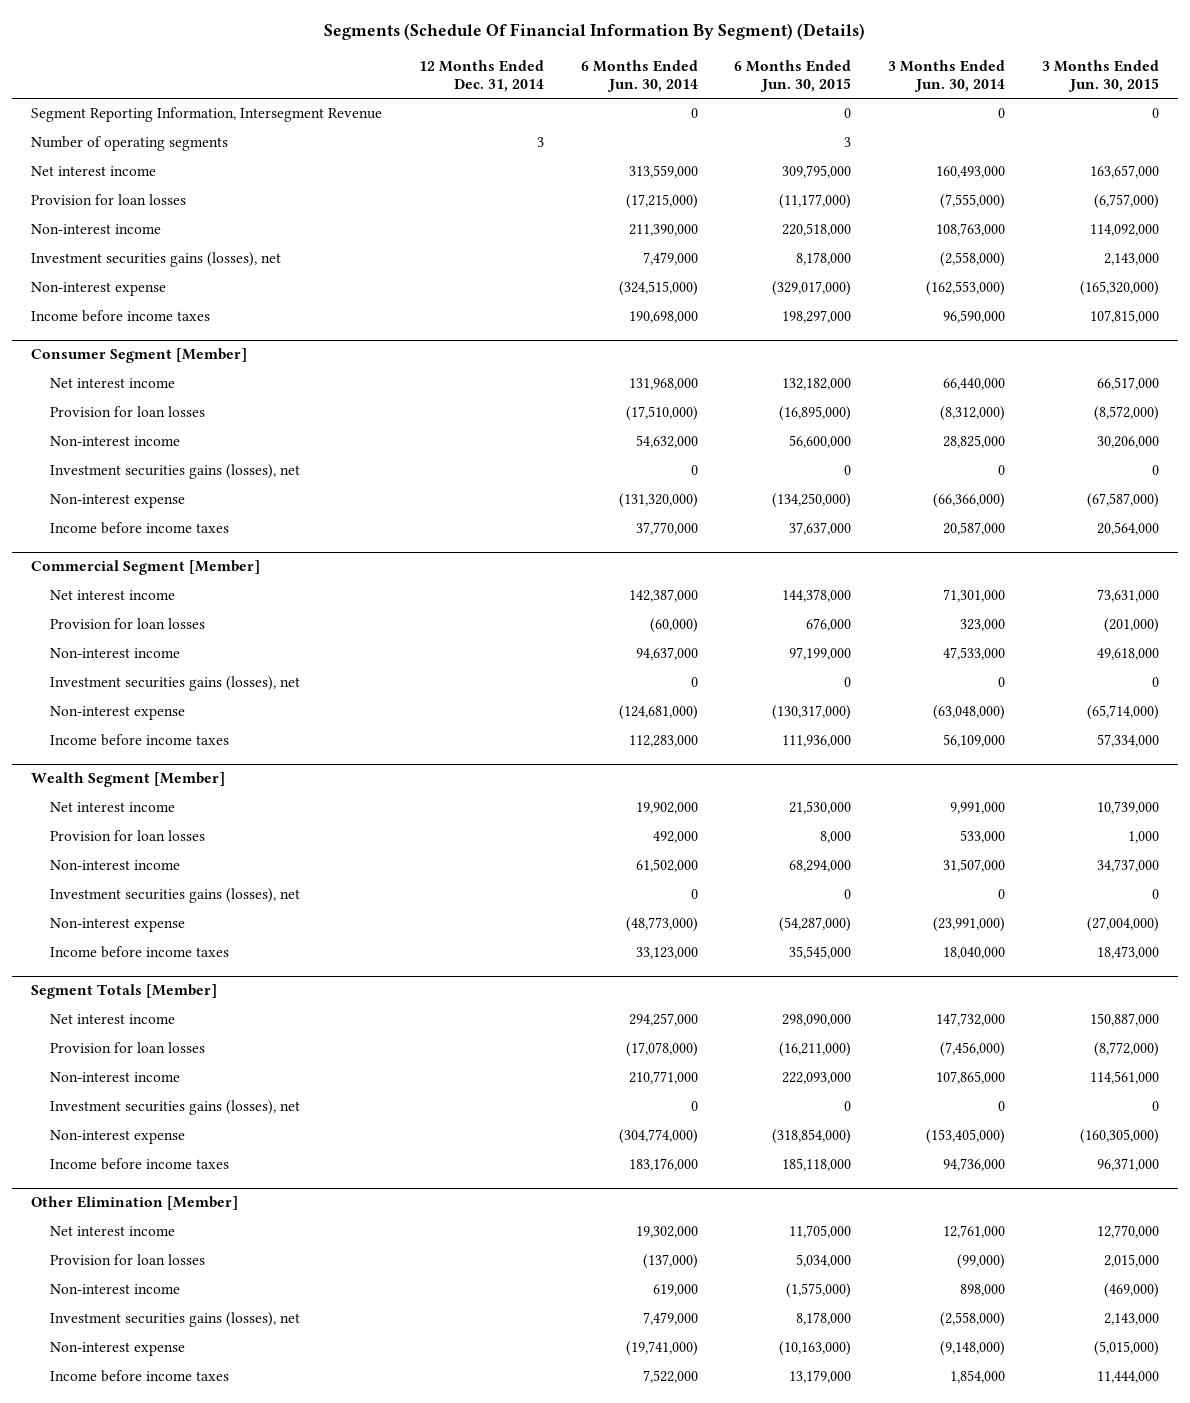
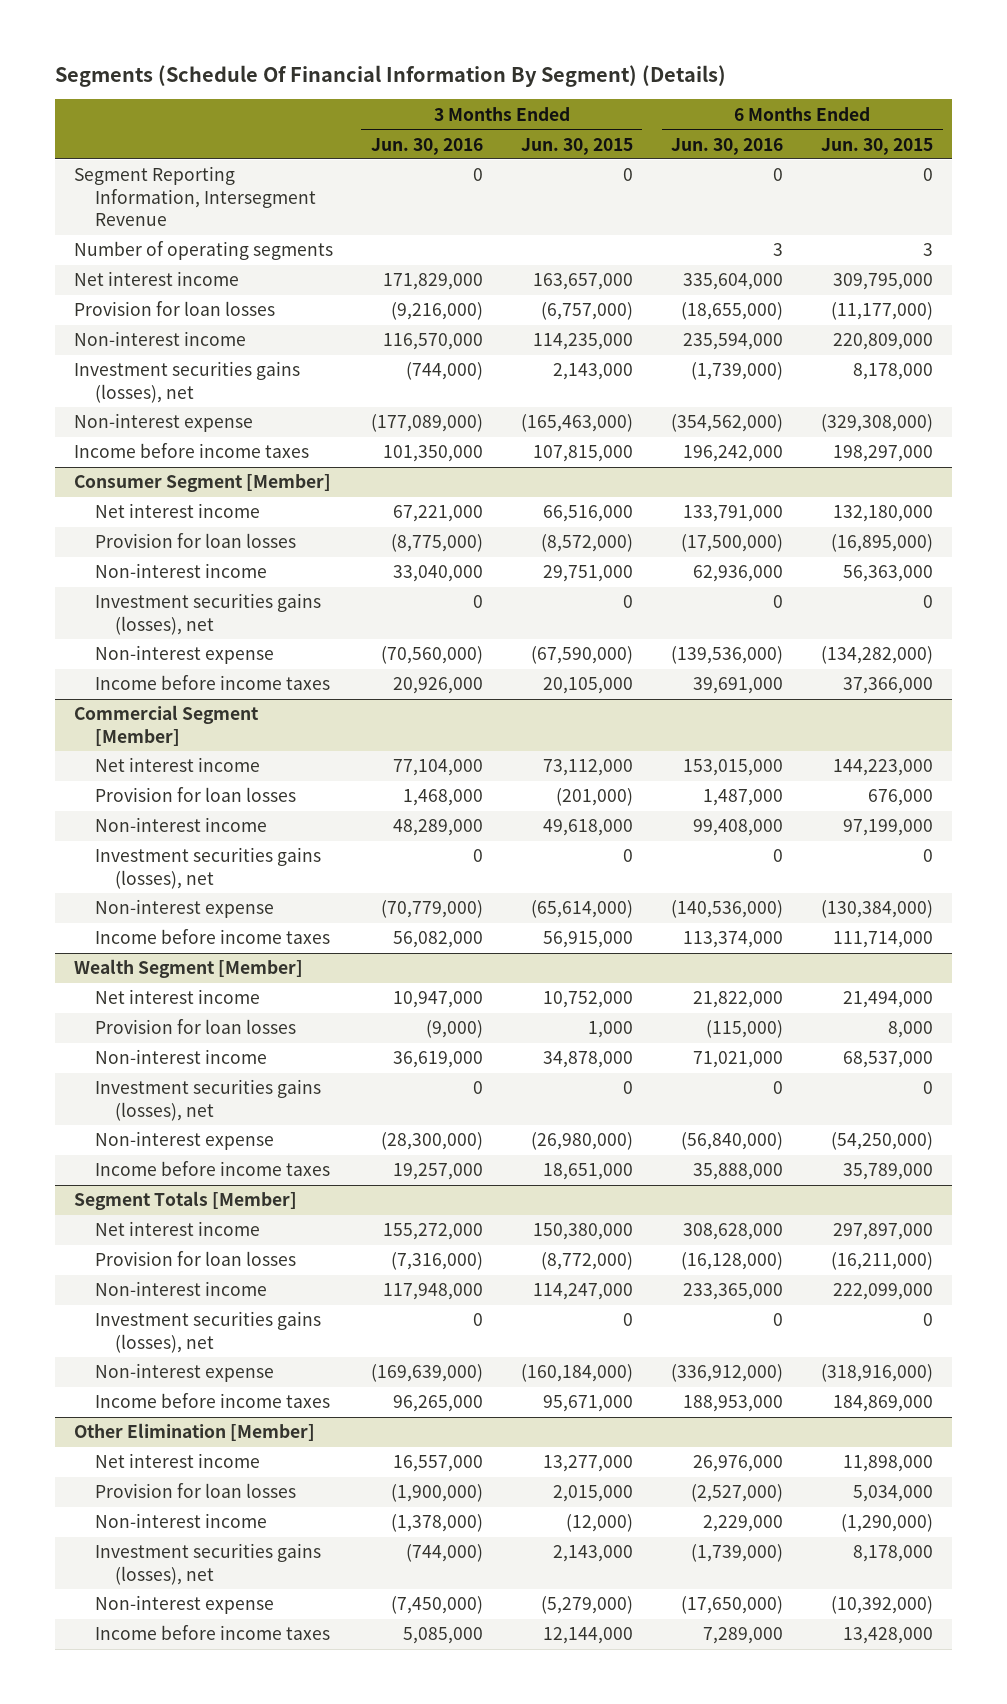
[418,59,544,92] 12 Months Ended Dec. 31, 2014 -> none
[580,59,698,92] 6 Months Ended Jun. 30, 2014 -> none
[888,59,1006,92] 3 Months Ended Jun. 30, 2014 -> none
none -> [370,137,483,155] Jun. 30, 2016
none -> [671,137,784,155] Jun. 30, 2016
[782,223,852,237] 220,518,000 -> [833,333,934,351] 220,809,000
[1090,224,1160,237] 114,092,000 -> [532,333,633,351] 114,235,000
[772,281,852,297] (329,017,000) -> [821,414,934,433] (329,308,000)
[1080,281,1160,297] (165,320,000) -> [520,414,633,433] (165,463,000)
[782,378,852,391] 132,182,000 -> [833,505,934,523] 132,180,000
[1097,377,1160,391] 66,517,000 -> [542,505,633,523] 66,516,000
[789,435,852,449] 56,600,000 -> [843,565,934,583] 56,363,000
[1097,436,1160,449] 30,206,000 -> [542,565,633,583] 29,751,000
[772,493,852,509] (134,250,000) -> [821,646,934,665] (134,282,000)
[1087,493,1160,509] (67,587,000) -> [530,646,633,665] (67,590,000)
[789,522,852,536] 37,637,000 -> [843,677,934,695] 37,366,000
[1097,522,1160,536] 20,564,000 -> [542,677,633,695] 20,105,000
[782,589,852,603] 144,378,000 -> [833,759,934,777] 144,223,000
[1097,589,1160,603] 73,631,000 -> [542,759,633,777] 73,112,000
[772,705,852,721] (130,317,000) -> [821,900,934,919] (130,384,000)
[1087,705,1160,721] (65,714,000) -> [530,900,633,919] (65,614,000)
[782,735,852,748] 111,936,000 -> [833,931,934,949] 111,714,000
[1097,734,1160,748] 57,334,000 -> [542,931,633,949] 56,915,000
[789,801,852,815] 21,530,000 -> [843,991,934,1009] 21,494,000
[1097,801,1160,815] 10,739,000 -> [542,991,633,1009] 10,752,000
[789,860,852,873] 68,294,000 -> [843,1051,934,1069] 68,537,000
[1097,859,1160,873] 34,737,000 -> [542,1051,633,1069] 34,878,000
[779,917,852,933] (54,287,000) -> [831,1132,934,1151] (54,250,000)
[1087,917,1160,933] (27,004,000) -> [530,1132,633,1151] (26,980,000)
[789,946,852,960] 35,545,000 -> [843,1163,934,1181] 35,789,000
[1097,946,1160,960] 18,473,000 -> [542,1163,633,1181] 18,651,000
[782,1014,852,1027] 298,090,000 -> [833,1223,934,1241] 297,897,000
[1090,1013,1160,1027] 150,887,000 -> [532,1223,633,1241] 150,380,000
[782,1072,852,1085] 222,093,000 -> [833,1283,934,1301] 222,099,000
[1090,1071,1160,1085] 114,561,000 -> [532,1283,633,1301] 114,247,000
[772,1129,852,1145] (318,854,000) -> [821,1364,934,1383] (318,916,000)
[1080,1129,1160,1145] (160,305,000) -> [520,1364,633,1383] (160,184,000)
[782,1158,852,1172] 185,118,000 -> [833,1395,934,1413] 184,869,000
[1097,1158,1160,1172] 96,371,000 -> [542,1395,633,1413] 95,671,000
[789,1225,852,1239] 11,705,000 -> [843,1455,934,1473] 11,898,000
[1097,1225,1160,1239] 12,770,000 -> [542,1455,633,1473] 13,277,000
[786,1283,852,1299] (1,575,000) -> [841,1514,934,1533] (1,290,000)
[1104,1283,1160,1299] (469,000) -> [565,1514,633,1533] (12,000)
[779,1341,852,1357] (10,163,000) -> [831,1596,934,1615] (10,392,000)
[1094,1341,1160,1357] (5,015,000) -> [540,1596,633,1615] (5,279,000)
[789,1370,852,1384] 13,179,000 -> [843,1627,934,1645] 13,428,000
[1097,1371,1160,1384] 11,444,000 -> [542,1627,633,1645] 12,144,000

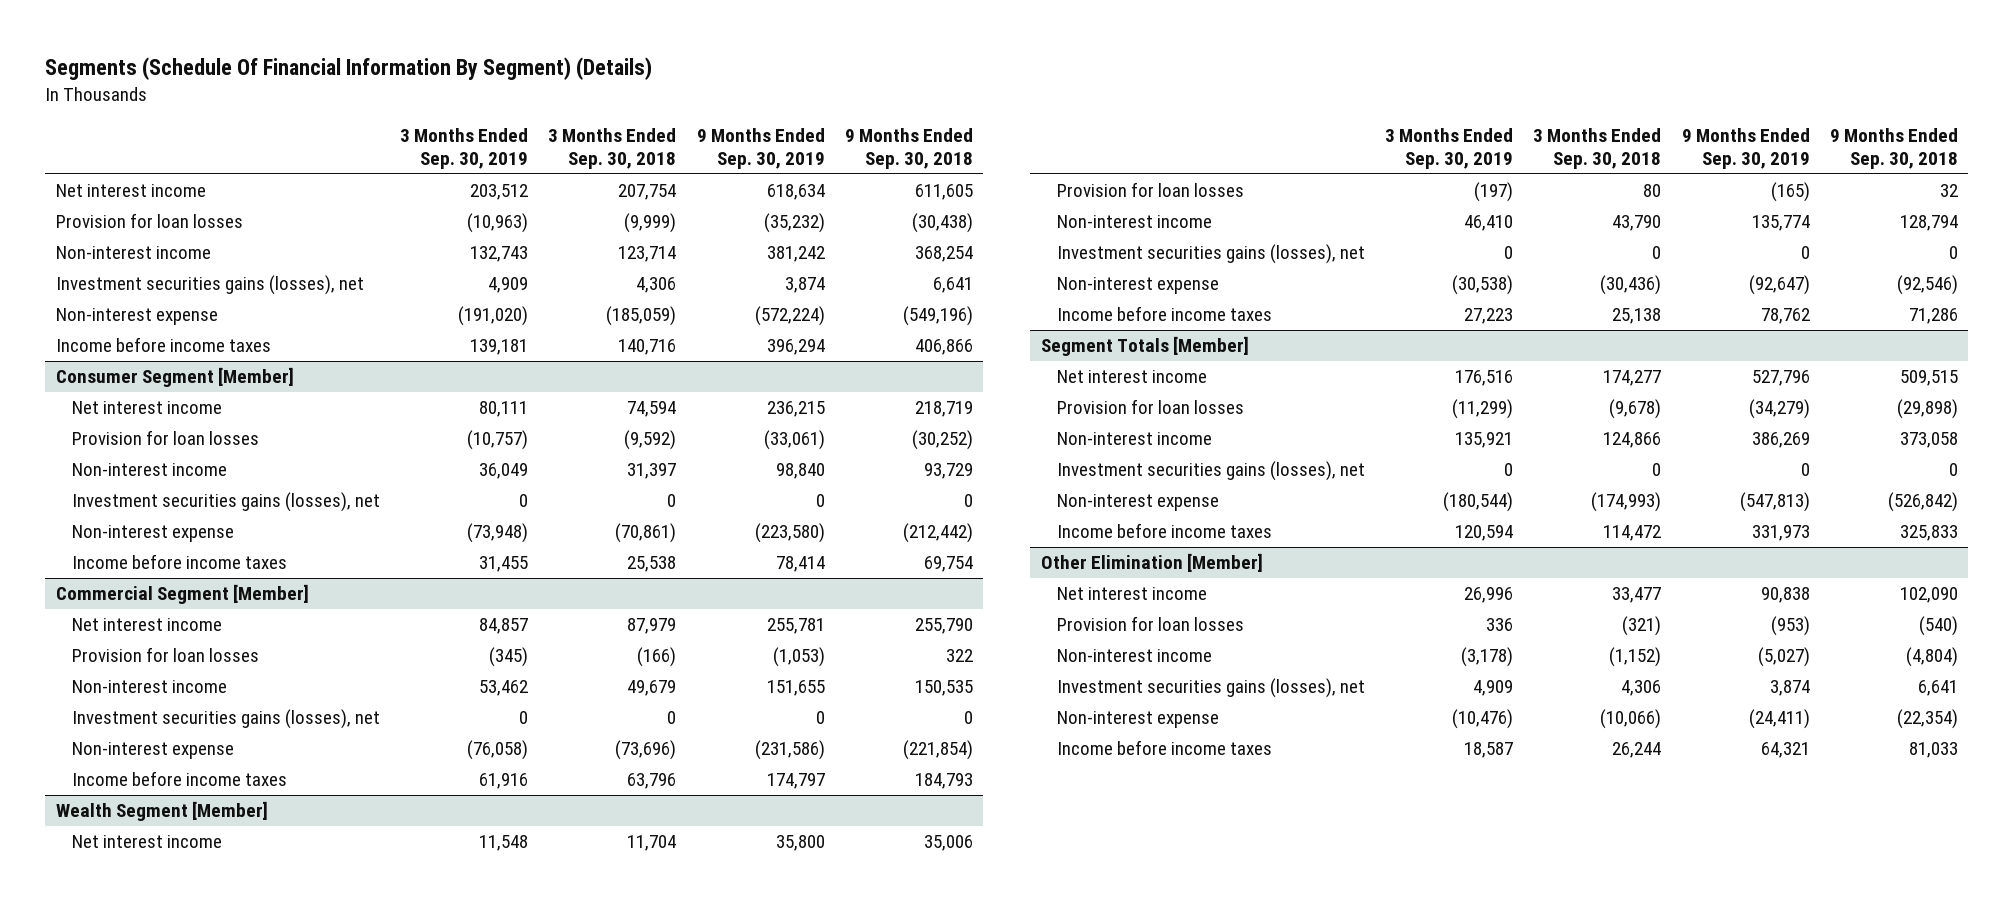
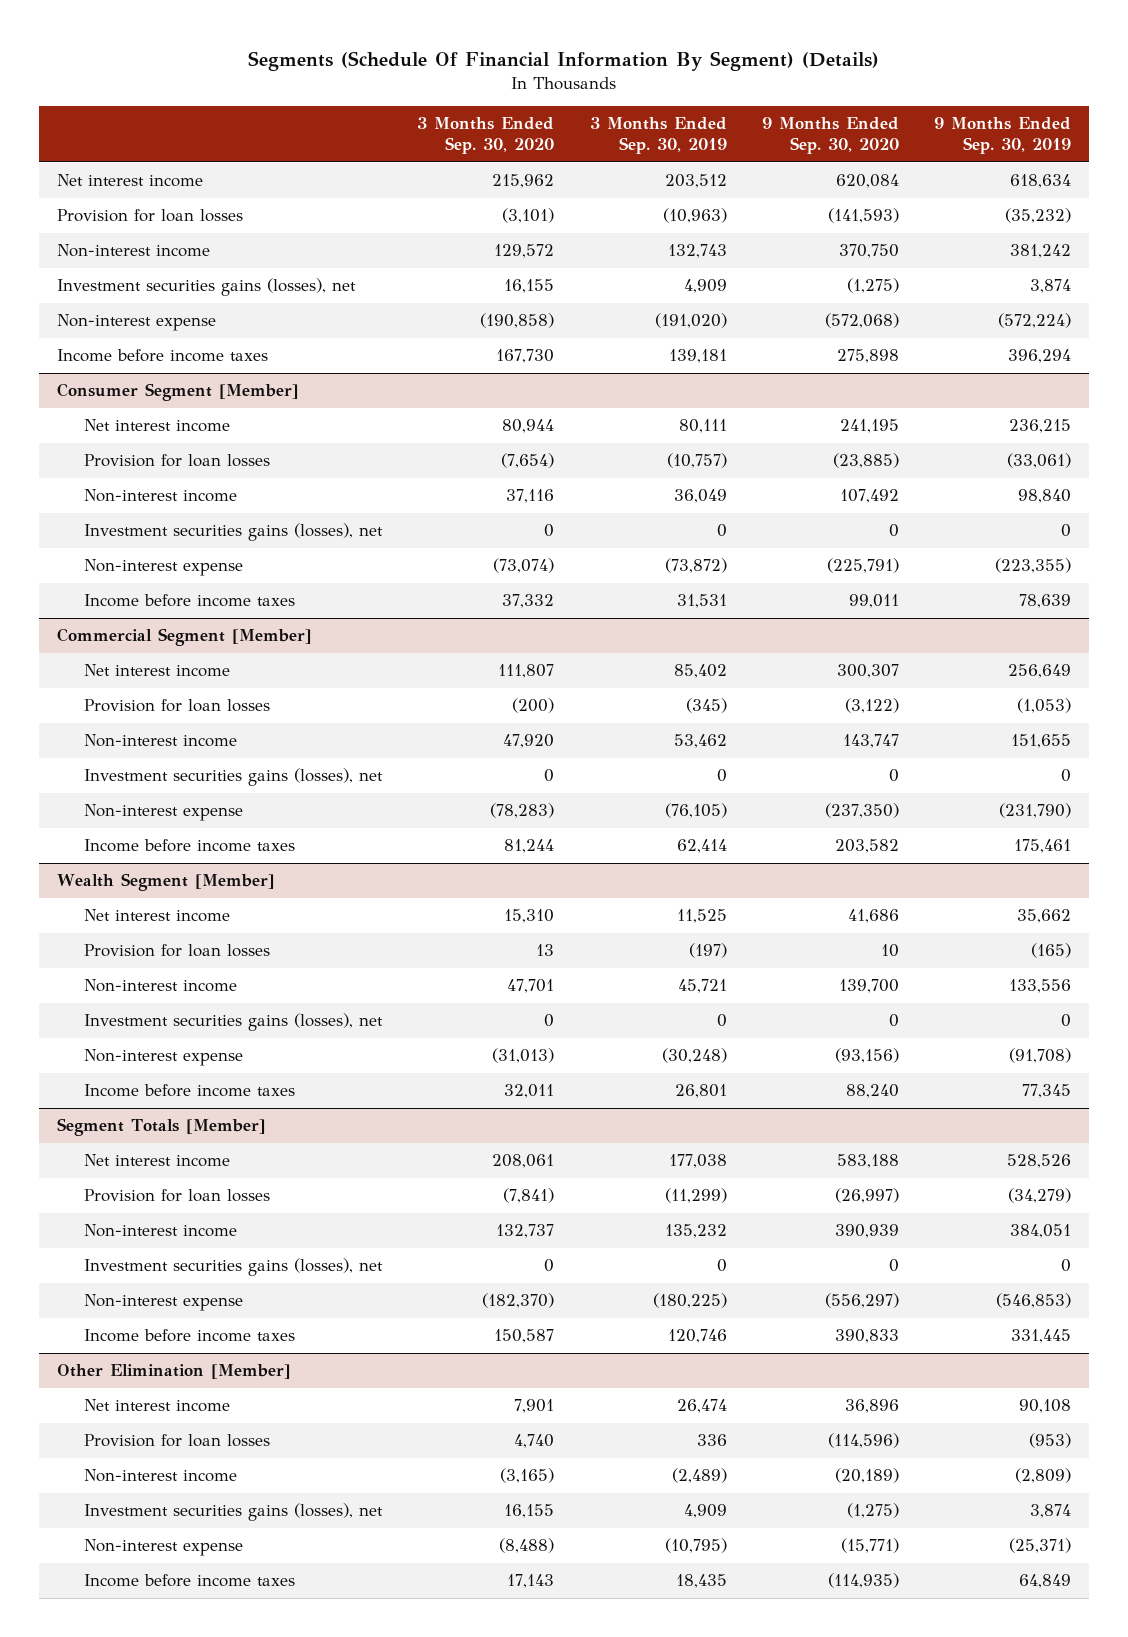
[548,127,677,169] 3 Months Ended Sep. 30, 2018 -> none
[844,127,973,169] 9 Months Ended Sep. 30, 2018 -> none
none -> [417,117,555,155] 3 Months Ended Sep. 30, 2020
none -> [762,117,900,155] 9 Months Ended Sep. 30, 2020
[466,523,528,544] (73,948) -> [664,558,727,574] (73,872)
[754,523,825,544] (223,580) -> [995,558,1072,574] (223,355)
[478,556,528,573] 31,455 -> [676,594,727,609] 31,531
[775,556,825,573] 78,414 -> [1019,594,1072,609] 78,639
[478,618,528,635] 84,857 -> [673,664,727,679] 85,402
[766,618,825,635] 255,781 -> [1008,664,1072,679] 256,649
[466,740,528,761] (76,058) -> [664,803,727,819] (76,105)
[754,740,825,761] (231,586) -> [999,803,1072,819] (231,790)
[478,773,528,790] 61,916 -> [676,839,727,854] 62,414
[766,773,825,790] 174,797 -> [1014,839,1072,854] 175,461
[478,835,528,852] 11,548 -> [676,909,727,924] 11,525
[775,835,825,852] 35,800 -> [1017,909,1072,924] 35,662
[1463,215,1513,232] 46,410 -> [677,979,727,994] 45,721
[1751,215,1810,232] 135,774 -> [1009,979,1072,994] 133,556
[1451,275,1513,296] (30,538) -> [661,1048,727,1064] (30,248)
[1748,275,1810,296] (92,647) -> [1009,1048,1072,1064] (91,708)
[1463,308,1513,325] 27,223 -> [674,1084,727,1099] 26,801
[1760,308,1810,325] 78,762 -> [1022,1084,1072,1099] 77,345
[1454,370,1513,387] 176,516 -> [668,1154,727,1169] 177,038
[1751,370,1810,387] 527,796 -> [1007,1154,1072,1169] 528,526
[1454,432,1513,449] 135,921 -> [664,1224,727,1239] 135,232
[1751,432,1810,449] 386,269 -> [1010,1224,1072,1239] 384,051
[1442,492,1513,513] (180,544) -> [652,1293,727,1309] (180,225)
[1739,492,1810,513] (547,813) -> [996,1293,1072,1309] (546,853)
[1454,525,1513,542] 120,594 -> [667,1329,727,1344] 120,746
[1751,525,1810,542] 331,973 -> [1011,1329,1072,1344] 331,445
[1463,587,1513,604] 26,996 -> [676,1399,727,1414] 26,474
[1760,587,1810,604] 90,838 -> [1019,1399,1072,1414] 90,108
[1460,647,1513,668] (3,178) -> [671,1468,727,1484] (2,489)
[1757,647,1810,668] (5,027) -> [1015,1468,1072,1484] (2,809)
[1451,709,1513,730] (10,476) -> [664,1538,727,1554] (10,795)
[1748,709,1810,730] (24,411) -> [1009,1538,1072,1554] (25,371)
[1463,742,1513,759] 18,587 -> [675,1574,727,1589] 18,435
[1760,742,1810,759] 64,321 -> [1019,1574,1072,1589] 64,849

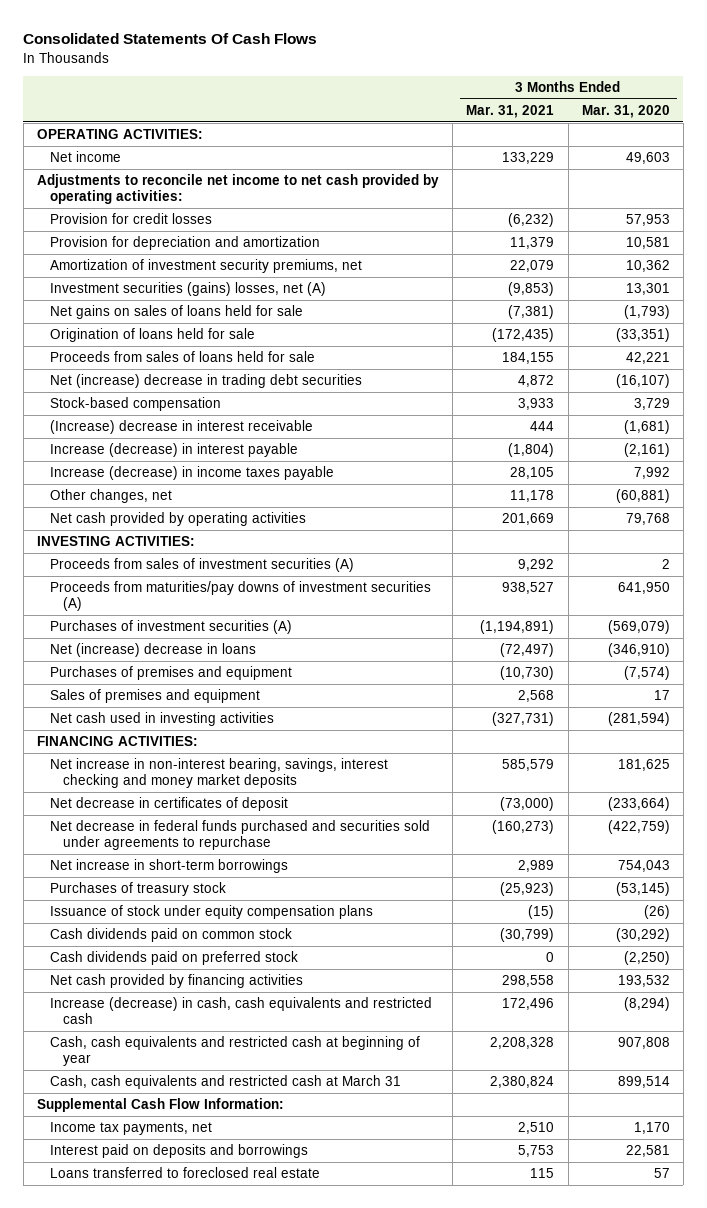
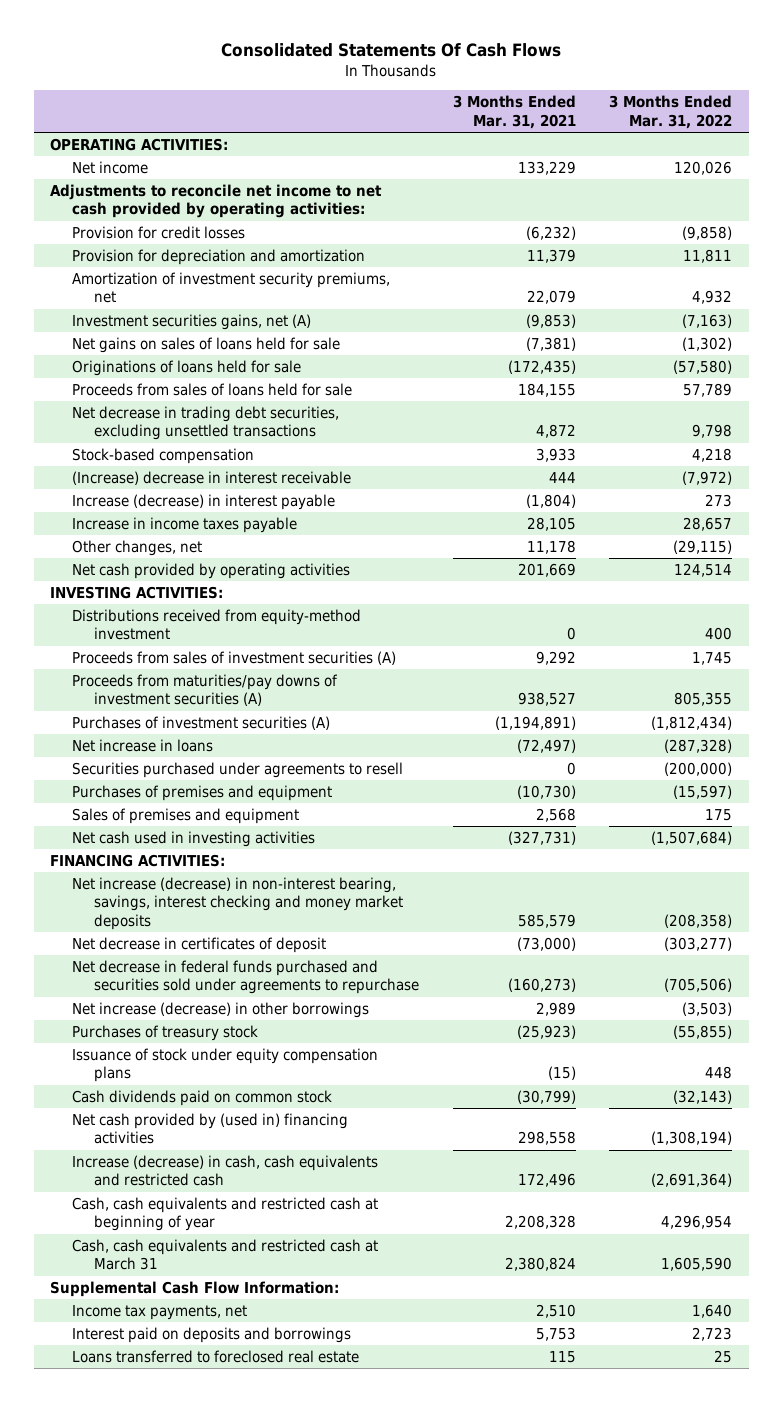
[581,105,670,119] Mar. 31, 2020 -> none
none -> [609,95,733,129] 3 Months Ended Mar. 31, 2022
[50,282,327,297] Investment securities (gains) losses, net (A) -> [72,313,312,330] Investment securities gains, net (A)
[50,328,256,343] Origination of loans held for sale -> [72,359,302,376] Originations of loans held for sale
[50,374,363,389] Net (increase) decrease in trading debt securities -> [72,405,340,441] Net decrease in trading debt securities, excluding unsettled transactions
[50,466,335,481] Increase (decrease) in income taxes payable -> [72,516,298,533] Increase in income taxes payable
none -> [72,608,362,641] Distributions received from equity-method investment
[50,643,257,658] Net (increase) decrease in loans -> [72,738,214,752] Net increase in loans
none -> [72,761,404,778] Securities purchased under agreements to resell
[50,758,389,789] Net increase in non-interest bearing, savings, interest checking and money market deposits -> [72,876,404,930] Net increase (decrease) in non-interest bearing, savings, interest checking and money market deposits
[50,859,289,874] Net increase in short-term borrowings -> [72,1001,370,1018] Net increase (decrease) in other borrowings
[50,951,299,966] Cash dividends paid on preferred stock -> none
[50,974,304,989] Net cash provided by financing activities -> [72,1112,349,1145] Net cash provided by (used in) financing activities

